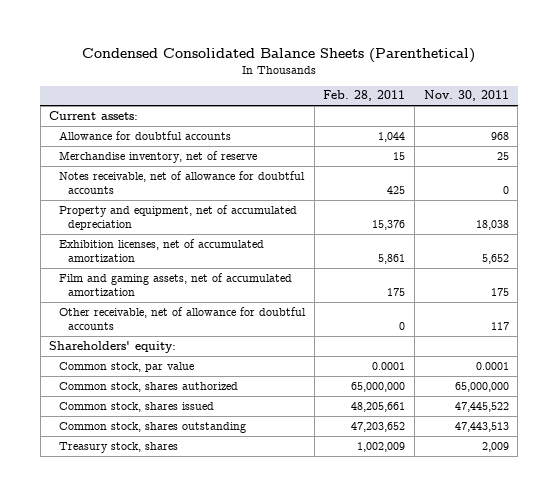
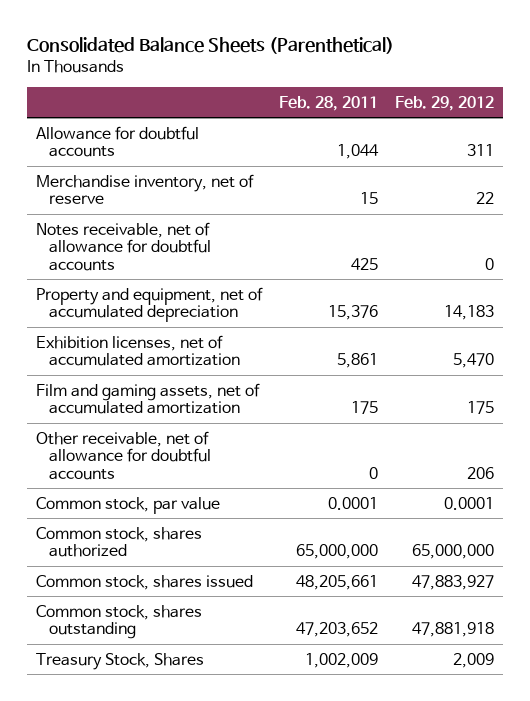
[82,48,476,64] Condensed Consolidated Balance Sheets (Parenthetical) -> [27,37,395,55] Consolidated Balance Sheets (Parenthetical)
[423,90,509,102] Nov. 30, 2011 -> none
none -> [395,95,495,111] Feb. 29, 2012
[49,110,139,120] Current assets: -> none
[49,340,177,353] Shareholders' equity: -> none
[58,441,178,453] Treasury stock, shares -> [35,652,204,670] Treasury Stock, Shares

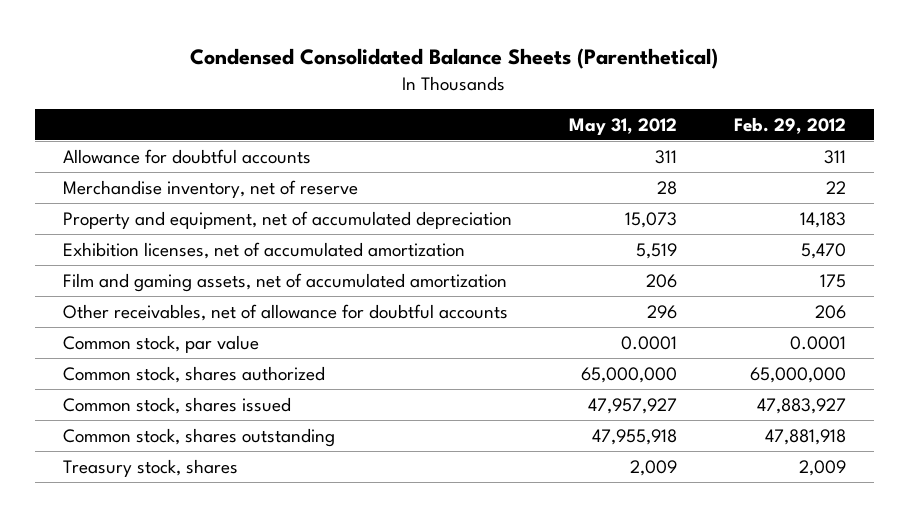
[27,37,395,55] Consolidated Balance Sheets (Parenthetical) -> [190,48,719,70] Condensed Consolidated Balance Sheets (Parenthetical)
[279,95,379,111] Feb. 28, 2011 -> none
none -> [568,117,677,135] May 31, 2012
[35,221,212,271] Notes receivable, net of allowance for doubtful accounts -> none
[35,430,212,480] Other receivable, net of allowance for doubtful accounts -> [63,303,509,321] Other receivables, net of allowance for doubtful accounts
[35,652,204,670] Treasury Stock, Shares -> [63,458,239,477] Treasury stock, shares

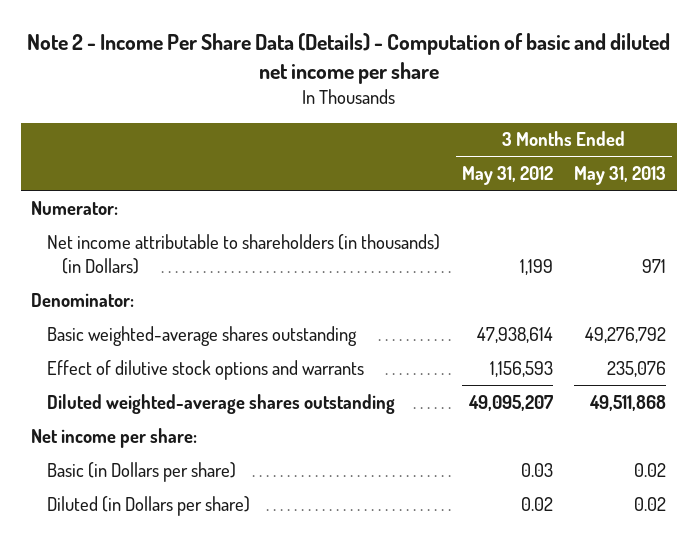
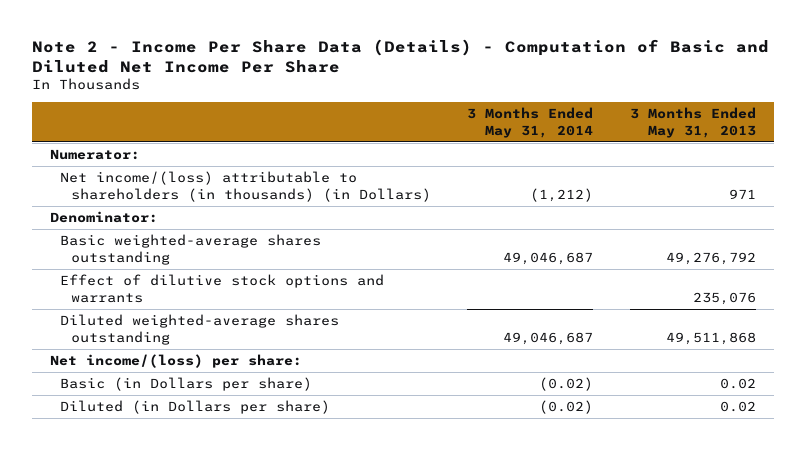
[26,32,670,84] Note 2 - Income Per Share Data (Details) - Computation of basic and diluted net income per share -> [31,38,769,73] Note 2 - Income Per Share Data (Details) - Computation of Basic and Diluted Net Income Per Share
[461,166,553,186] May 31, 2012 -> none
none -> [467,107,594,138] 3 Months Ended May 31, 2014
[46,233,440,274] Net income attributable to shareholders (in thousands) (in Dollars) -> [60,171,431,202] Net income/(loss) attributable to shareholders (in thousands) (in Dollars)
[31,427,198,448] Net income per share: -> [50,354,303,369] Net income/(loss) per share:

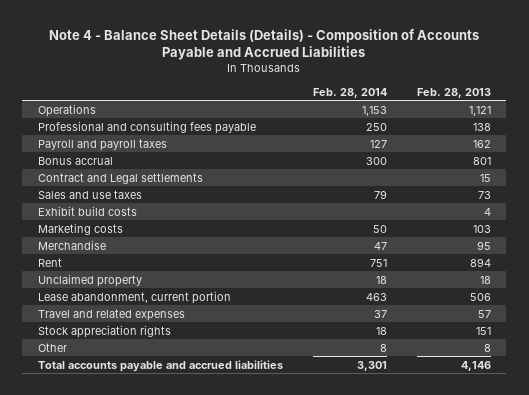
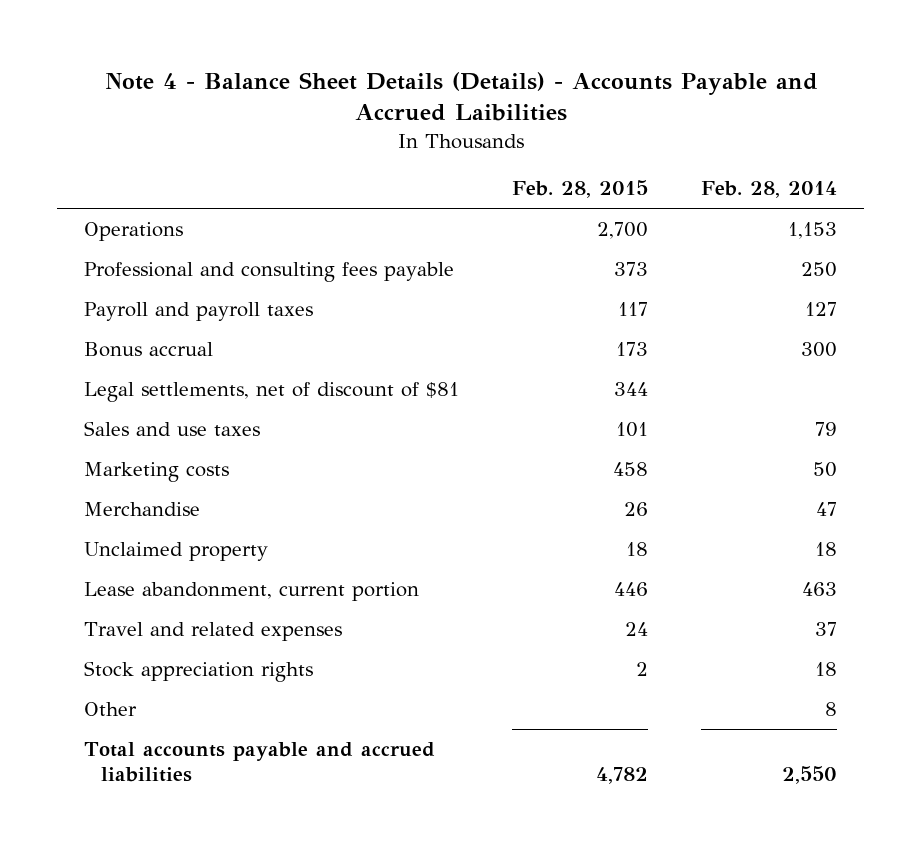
[49,28,480,60] Note 4 - Balance Sheet Details (Details) - Composition of Accounts Payable and Accrued Liabilities -> [104,71,818,122] Note 4 - Balance Sheet Details (Details) - Accounts Payable and Accrued Laibilities
[417,87,492,98] Feb. 28, 2013 -> none
none -> [512,180,649,199] Feb. 28, 2015
[37,172,203,184] Contract and Legal settlements -> [83,382,459,403] Legal settlements, net of discount of $81
[37,205,137,216] Exhibit build costs -> none
[37,257,62,267] Rent -> none
[356,360,387,371] 3,301 -> [782,766,838,785] 2,550

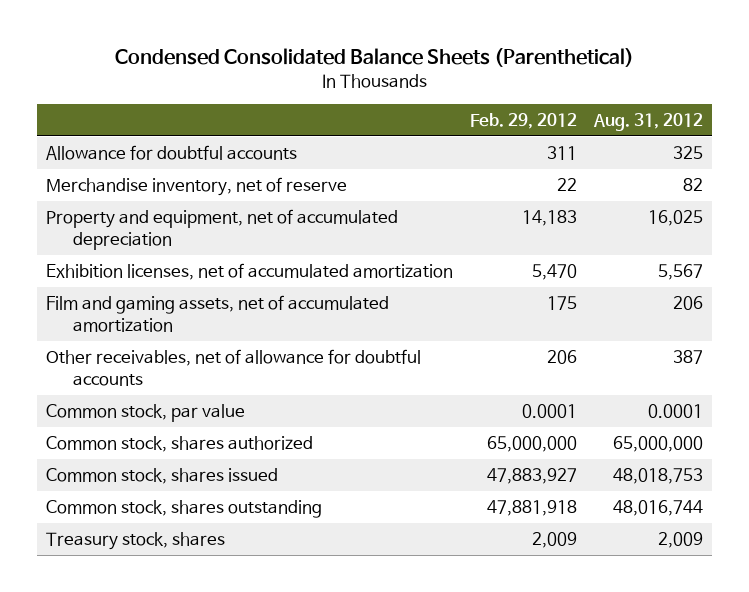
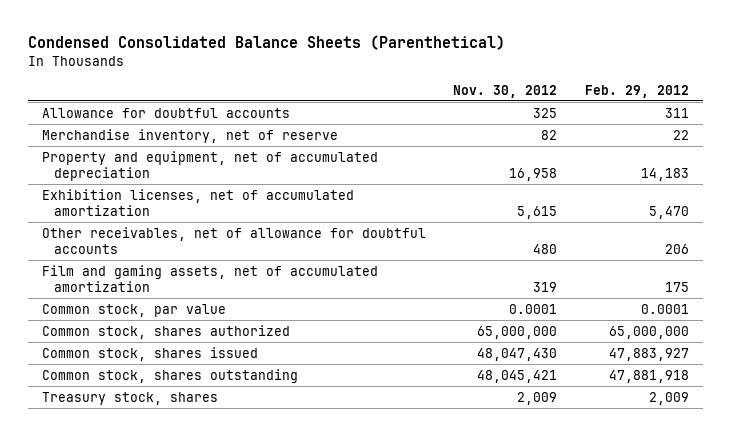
[593,112,704,131] Aug. 31, 2012 -> none
none -> [453,84,558,98] Nov. 30, 2012
[45,295,389,332] Film and gaming assets, net of accumulated amortization -> [41,264,378,292] Film and gaming assets, net of accumulated amortization

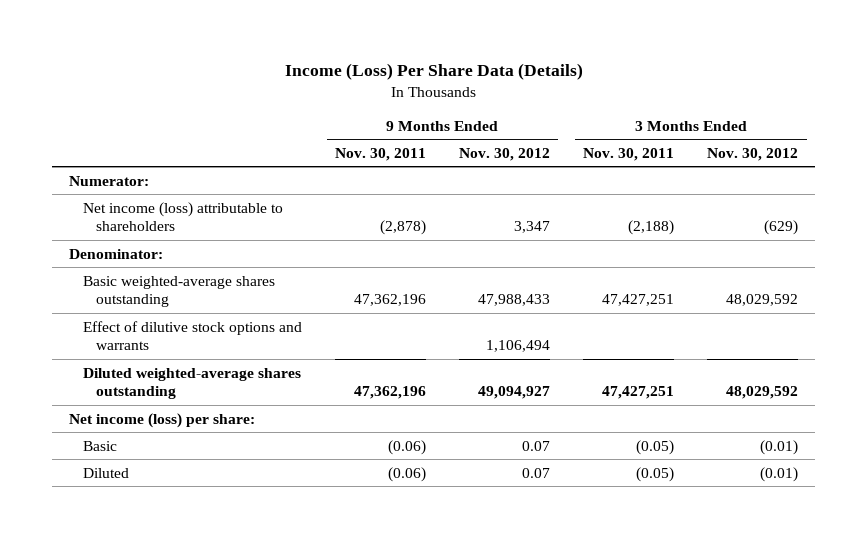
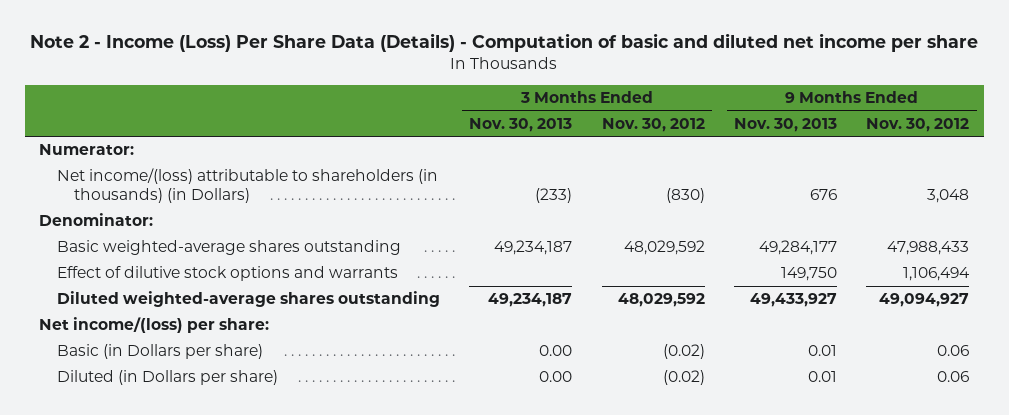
[284,63,583,81] Income (Loss) Per Share Data (Details) -> [30,33,979,53] Note 2 - Income (Loss) Per Share Data (Details) - Computation of basic and diluted net income per share
[334,147,426,161] Nov. 30, 2011 -> none
[583,147,675,161] Nov. 30, 2011 -> none
none -> [469,117,573,132] Nov. 30, 2013
none -> [733,117,837,132] Nov. 30, 2013
[82,201,283,232] Net income (loss) attributable to shareholders -> [56,168,438,204] Net income/(loss) attributable to shareholders (in thousands) (in Dollars)
[514,221,551,234] 3,347 -> [927,189,970,204] 3,048
[764,220,799,236] (629) -> [665,188,705,204] (830)
[68,412,255,428] Net income (loss) per share: -> [39,317,270,334] Net income/(loss) per share:
[82,440,117,451] Basic -> [56,344,263,360] Basic (in Dollars per share)
[522,440,551,451] 0.07 -> [937,345,970,357] 0.06
[760,439,799,455] (0.01) -> [662,344,705,360] (0.02)
[82,467,129,478] Diluted -> [56,370,278,386] Diluted (in Dollars per share)
[522,467,551,478] 0.07 -> [937,371,970,383] 0.06
[760,466,799,482] (0.01) -> [662,370,705,386] (0.02)

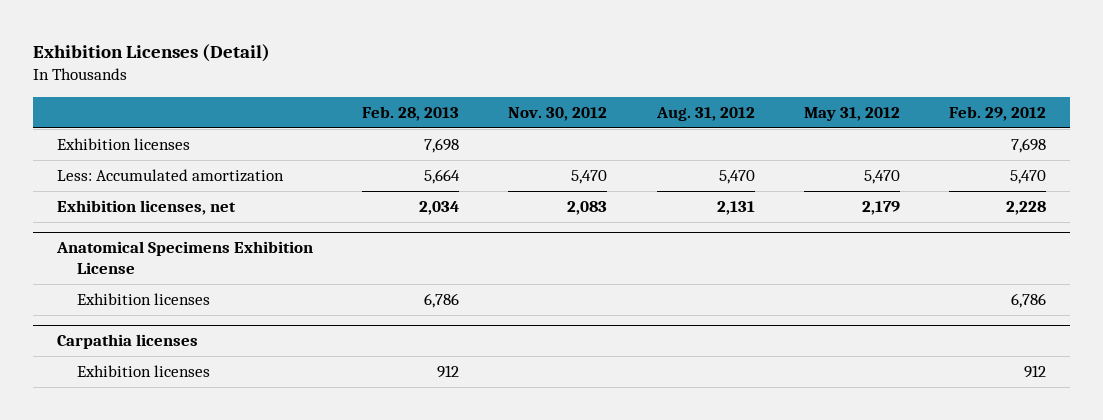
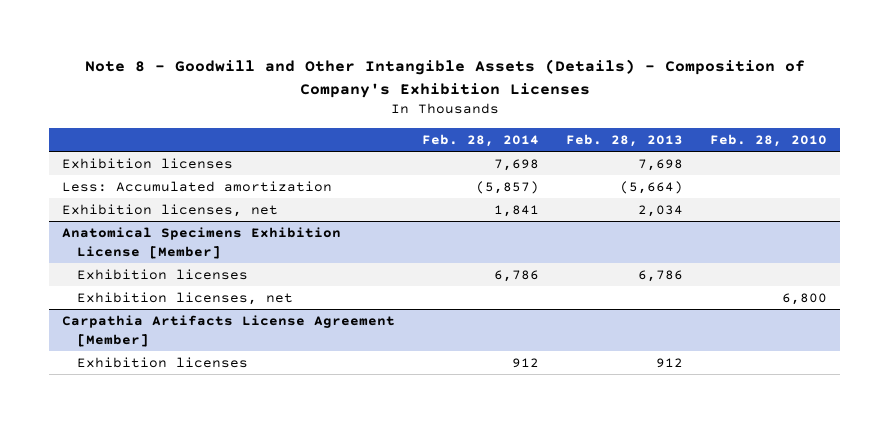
[32,44,270,63] Exhibition Licenses (Detail) -> [84,59,805,98] Note 8 - Goodwill and Other Intangible Assets (Details) - Composition of Company's Exhibition Licenses
[508,106,608,121] Nov. 30, 2012 -> none
[655,106,755,121] Aug. 31, 2012 -> none
[803,106,900,121] May 31, 2012 -> none
[948,105,1046,121] Feb. 29, 2012 -> none
none -> [422,133,540,147] Feb. 28, 2014
none -> [709,133,827,147] Feb. 28, 2010
[424,168,461,184] 5,664 -> [619,180,683,194] (5,664)
[56,241,314,274] Anatomical Specimens Exhibition License -> [62,226,342,259] Anatomical Specimens Exhibition License [Member]
[57,334,199,350] Carpathia licenses -> none
none -> [77,291,294,305] Exhibition licenses, net
none -> [62,314,396,347] Carpathia Artifacts License Agreement [Member]

